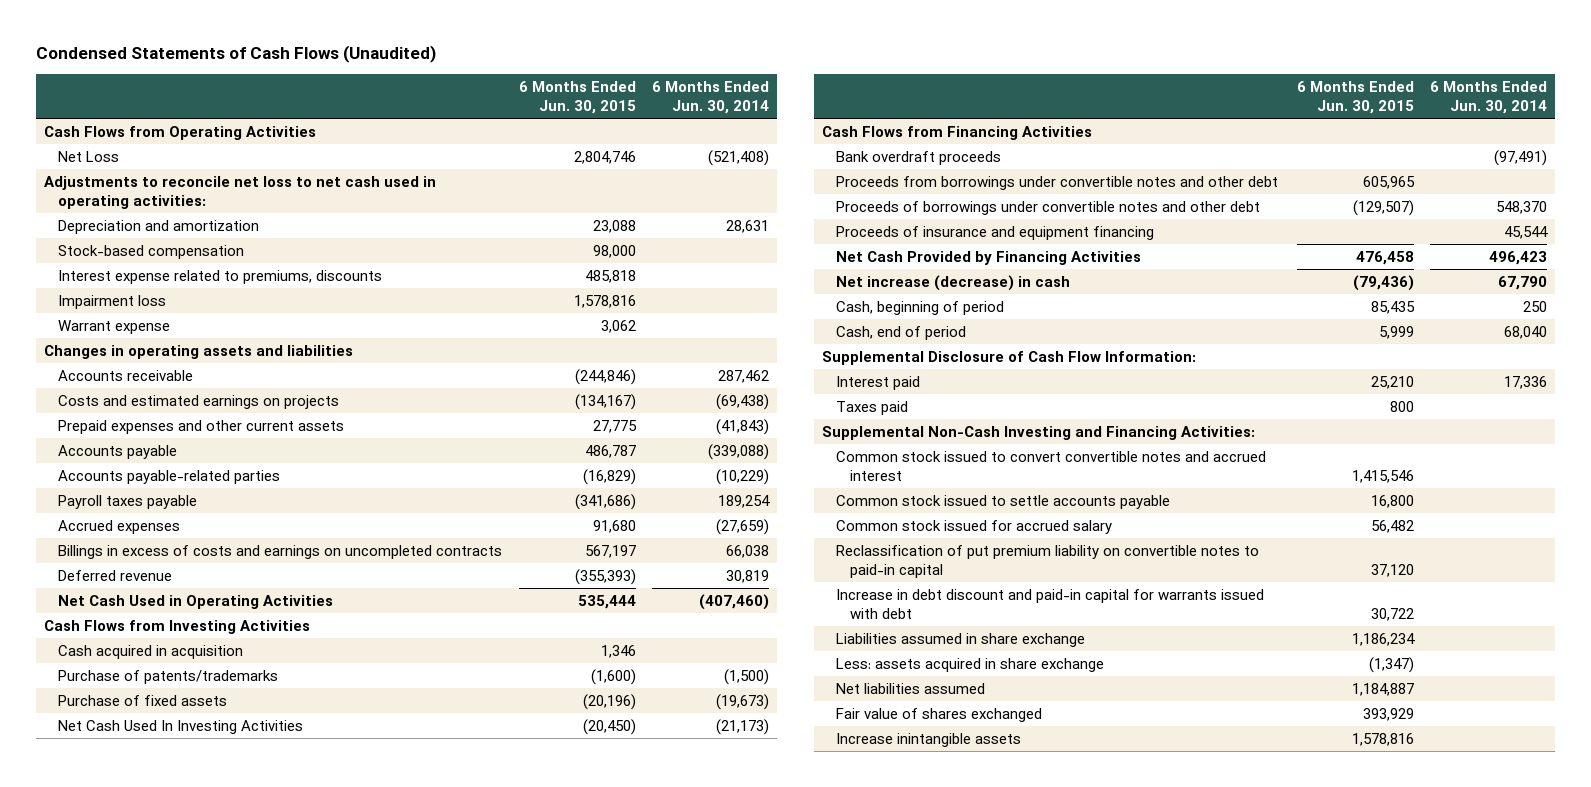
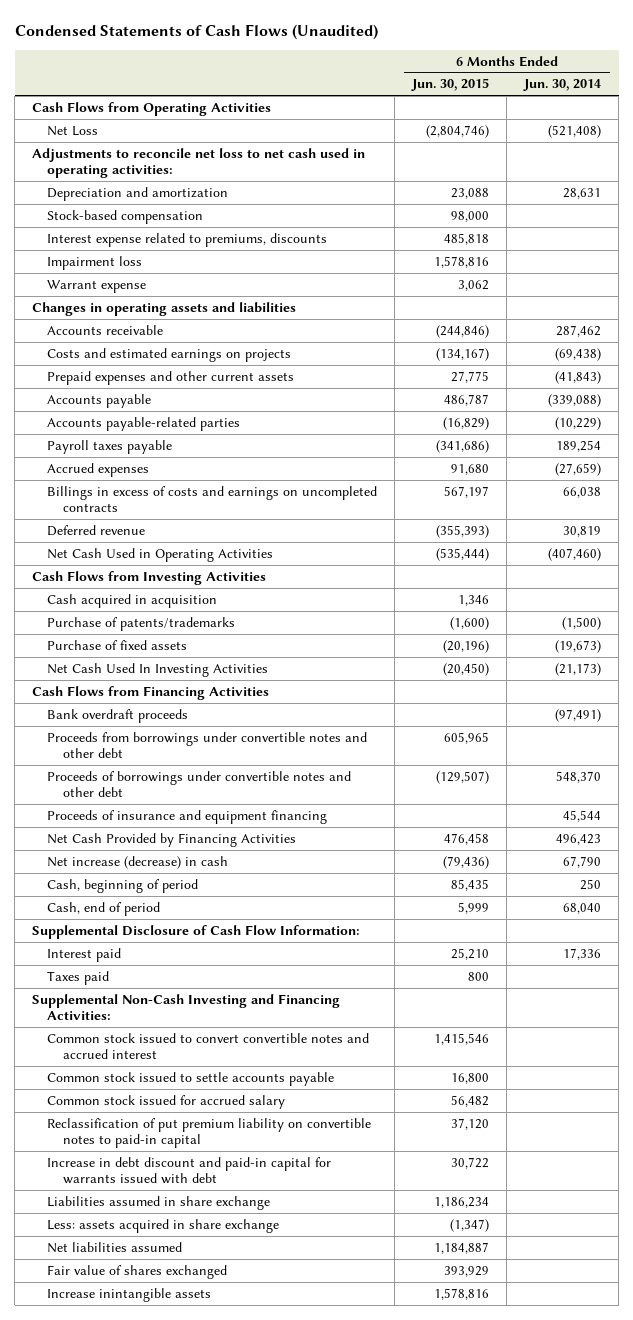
[573,150,636,164] 2,804,746 -> [426,124,490,138] (2,804,746)
[577,594,636,609] 535,444 -> [436,547,490,561] (535,444)

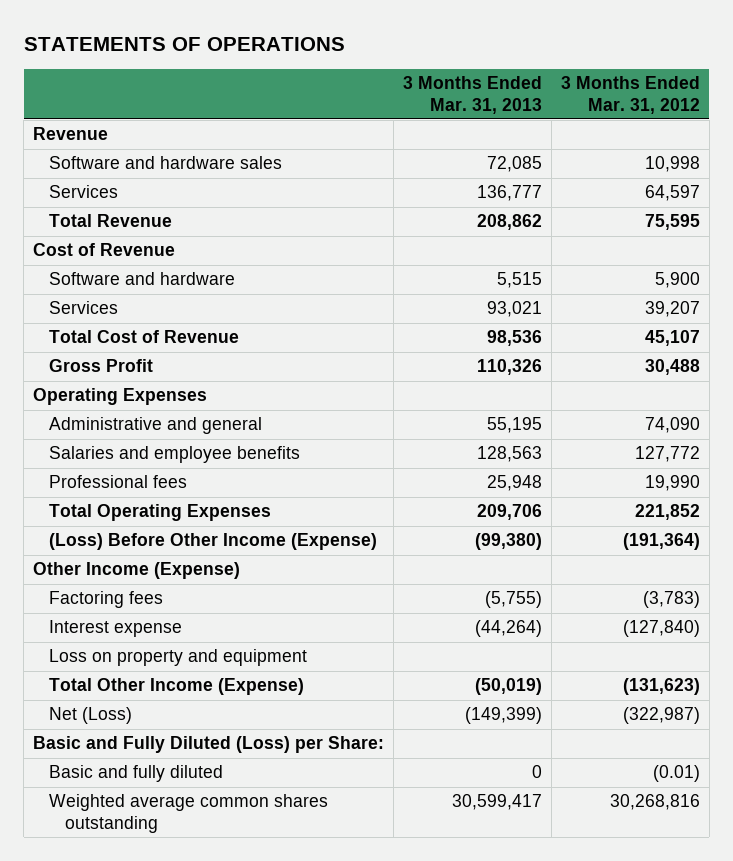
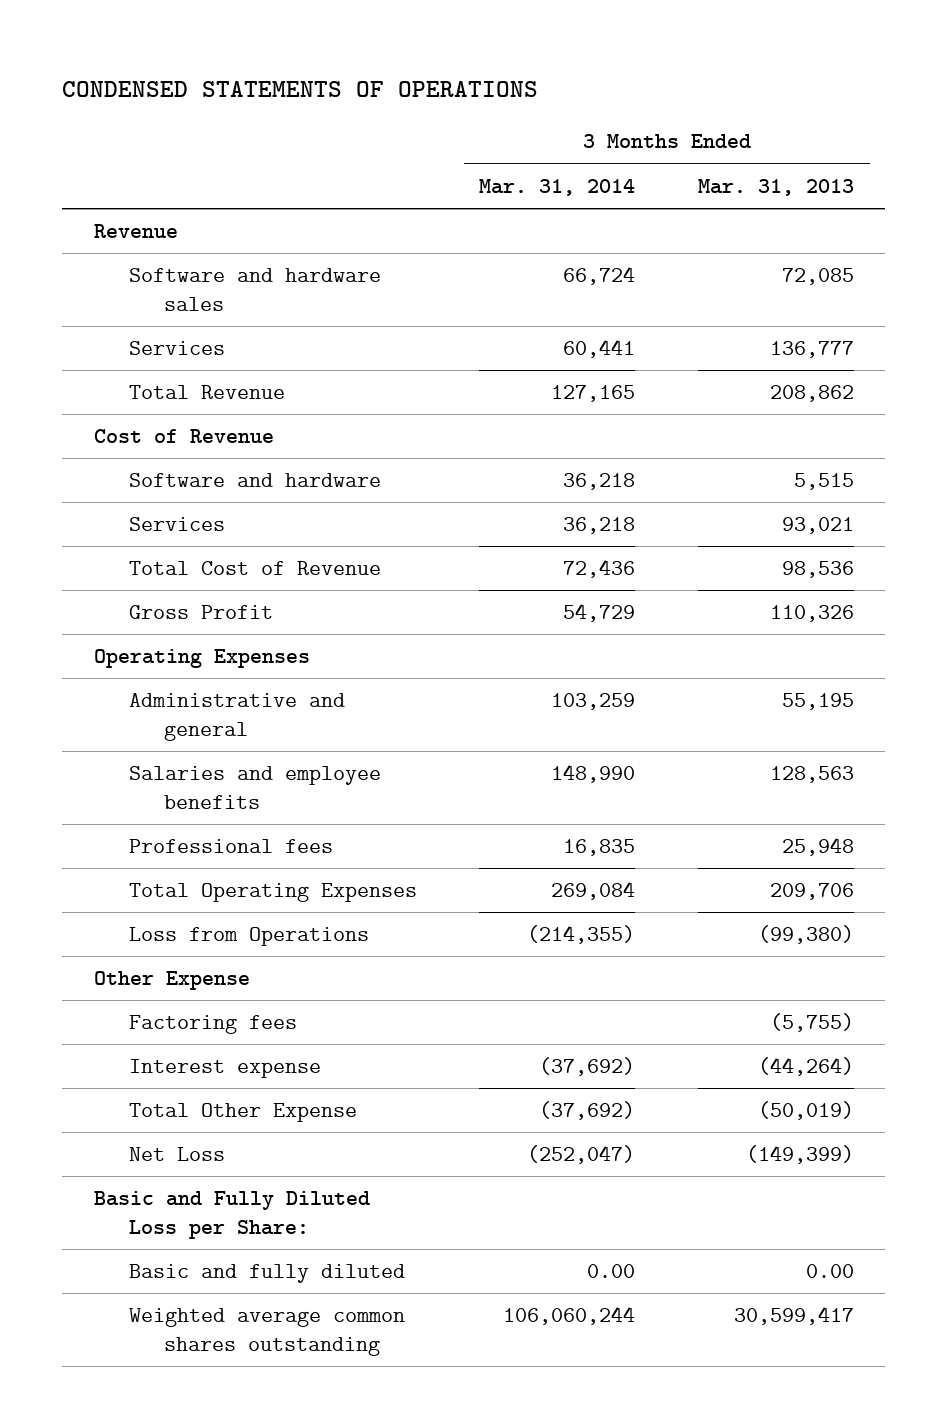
[23,37,345,52] STATEMENTS OF OPERATIONS -> [62,81,539,98] CONDENSED STATEMENTS OF OPERATIONS
[560,76,700,114] 3 Months Ended Mar. 31, 2012 -> none
none -> [479,178,636,196] Mar. 31, 2014
[49,533,378,551] (Loss) Before Other Income (Expense) -> [129,926,370,946] Loss from Operations
[33,562,241,580] Other Income (Expense) -> [93,970,250,990] Other Expense
[49,649,308,667] Loss on property and equipment -> none
[49,678,305,696] Total Other Income (Expense) -> [129,1102,358,1122] Total Other Expense
[49,707,133,725] Net (Loss) -> [129,1146,226,1161] Net Loss
[33,736,385,754] Basic and Fully Diluted (Loss) per Share: -> [93,1190,370,1239] Basic and Fully Diluted Loss per Share:
[531,765,542,779] 0 -> [805,1263,854,1278] 0.00

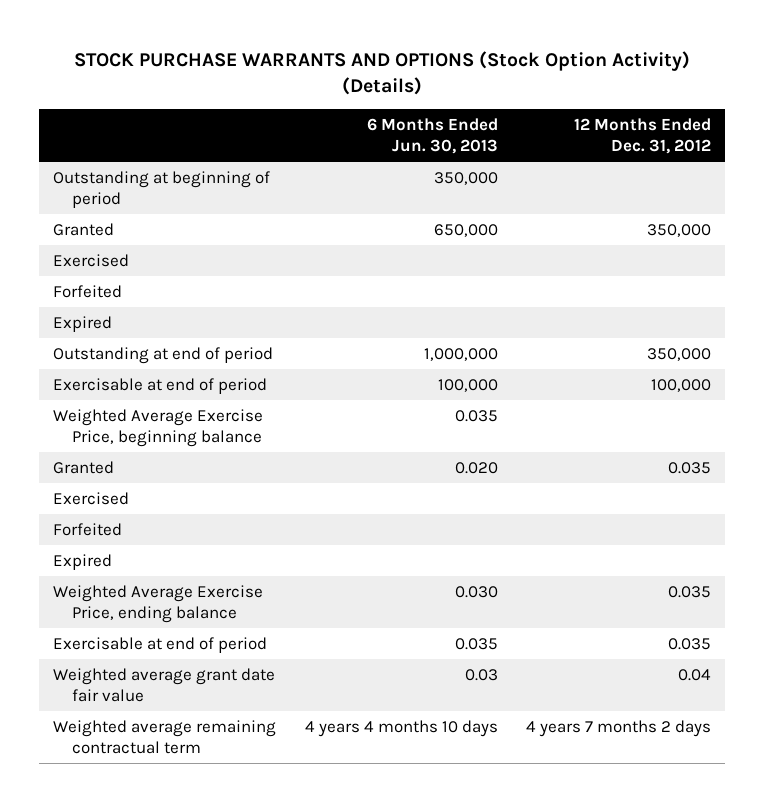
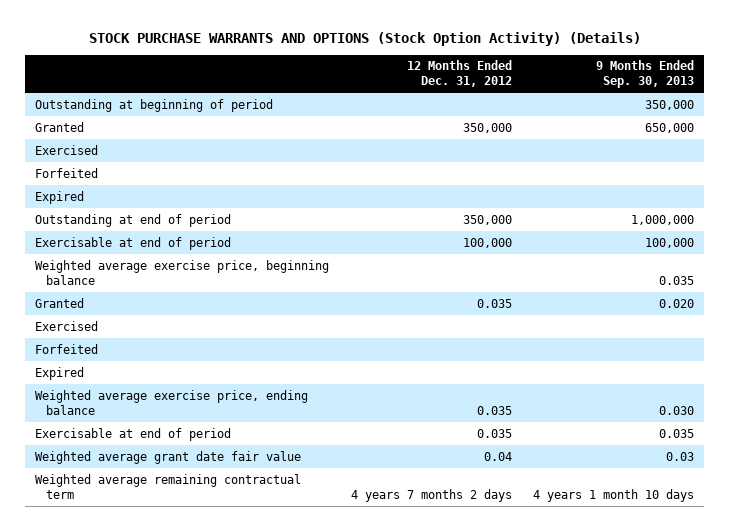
[366,118,498,155] 6 Months Ended Jun. 30, 2013 -> none
none -> [595,60,694,89] 9 Months Ended Sep. 30, 2013
[53,408,264,448] Weighted Average Exercise Price, beginning balance -> [35,259,330,285] Weighted average exercise price, beginning balance
[53,584,264,624] Weighted Average Exercise Price, ending balance -> [35,389,309,415] Weighted average exercise price, ending balance

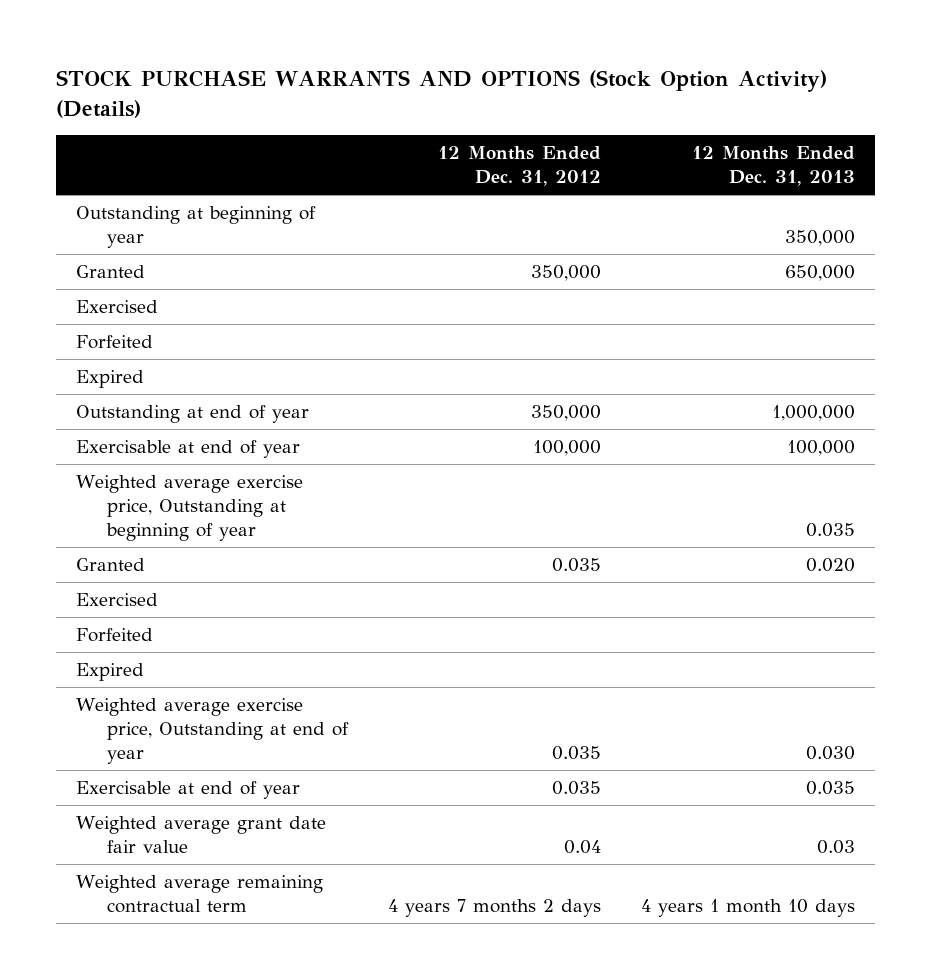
[595,60,694,89] 9 Months Ended Sep. 30, 2013 -> none
none -> [692,146,856,187] 12 Months Ended Dec. 31, 2013
[35,98,274,112] Outstanding at beginning of period -> [76,206,317,249] Outstanding at beginning of year
[35,213,232,227] Outstanding at end of period -> [76,405,310,424] Outstanding at end of year
[35,236,232,250] Exercisable at end of period -> [76,440,301,459] Exercisable at end of year
[35,259,330,285] Weighted average exercise price, beginning balance -> [76,475,304,542] Weighted average exercise price, Outstanding at beginning of year
[35,389,309,415] Weighted average exercise price, ending balance -> [76,698,349,765] Weighted average exercise price, Outstanding at end of year
[35,427,232,441] Exercisable at end of period -> [76,781,301,800] Exercisable at end of year

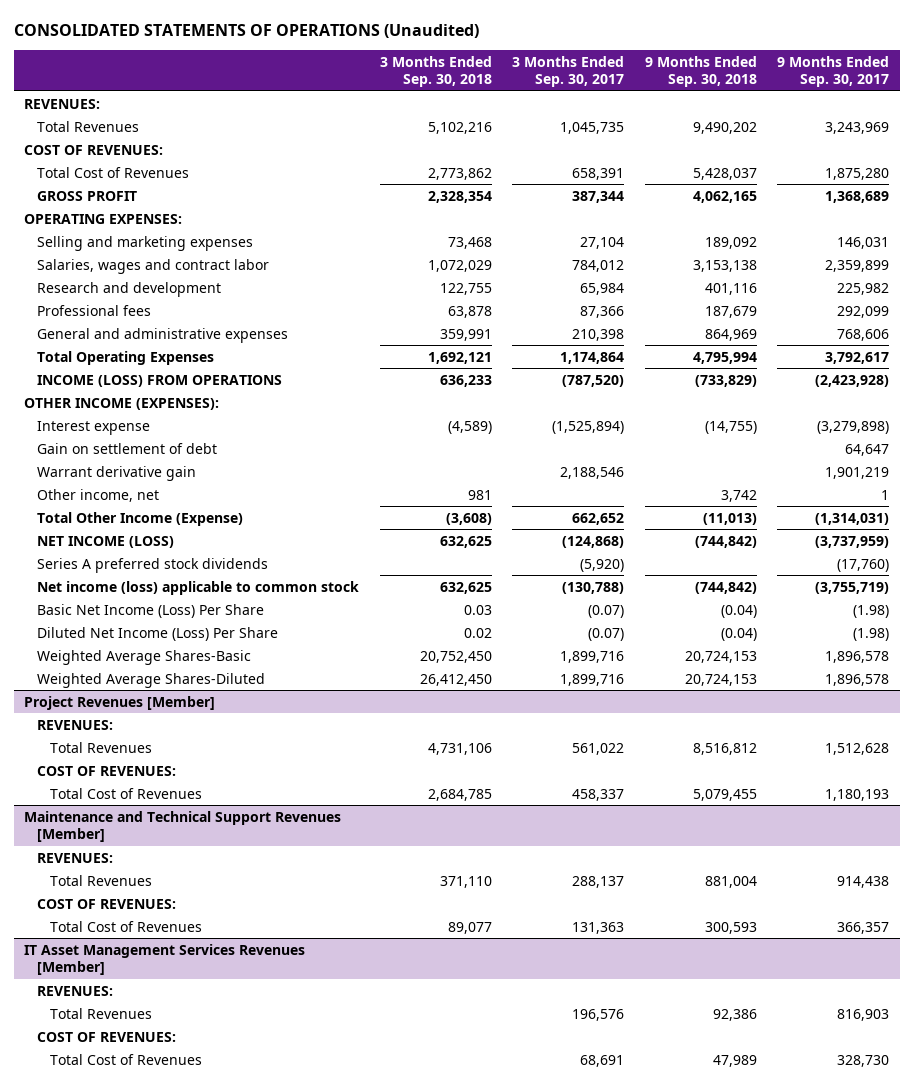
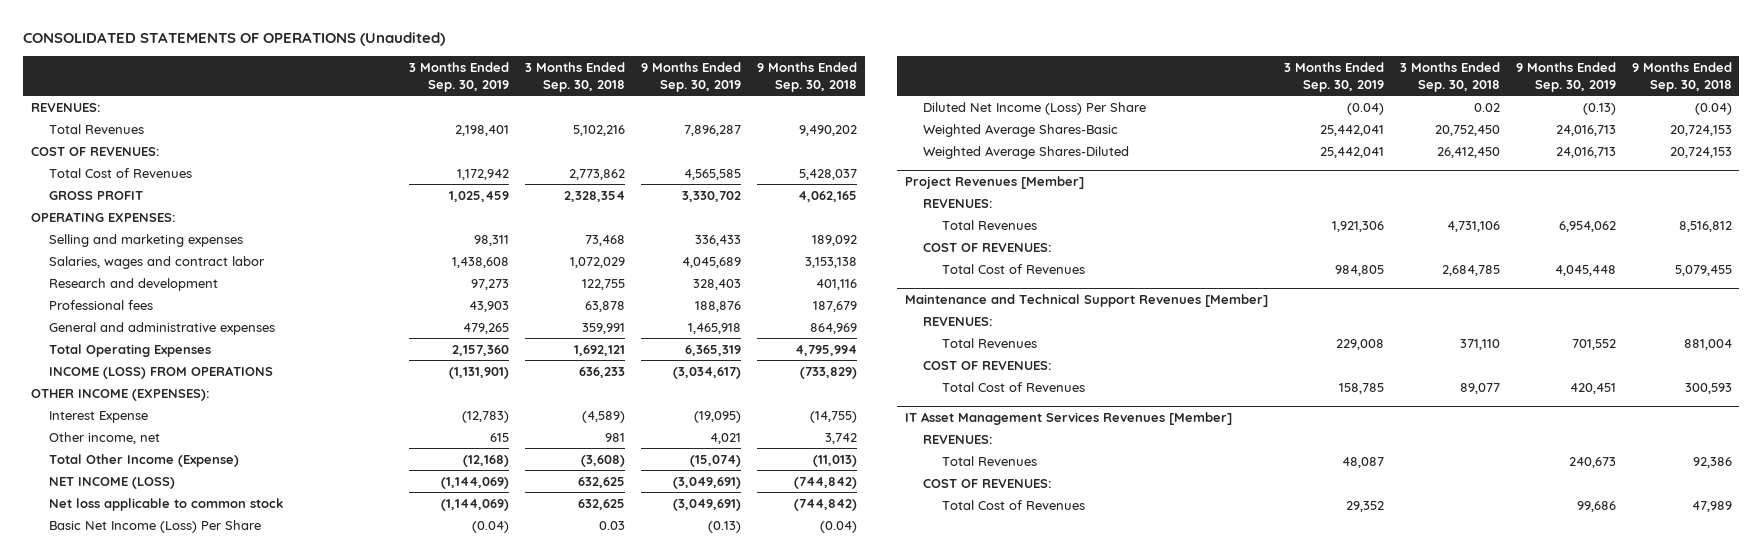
[512,55,625,88] 3 Months Ended Sep. 30, 2017 -> none
[777,55,890,88] 9 Months Ended Sep. 30, 2017 -> none
none -> [409,61,510,92] 3 Months Ended Sep. 30, 2019
none -> [640,61,741,92] 9 Months Ended Sep. 30, 2019
[37,442,218,454] Gain on settlement of debt -> none
[37,465,197,481] Warrant derivative gain -> none
[37,420,151,435] Interest expense -> [48,410,148,423] Interest Expense
[37,557,269,573] Series A preferred stock dividends -> none
[37,580,360,595] Net income (loss) applicable to common stock -> [48,497,283,511] Net loss applicable to common stock

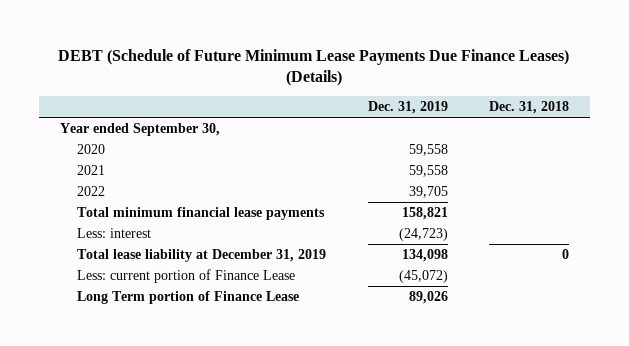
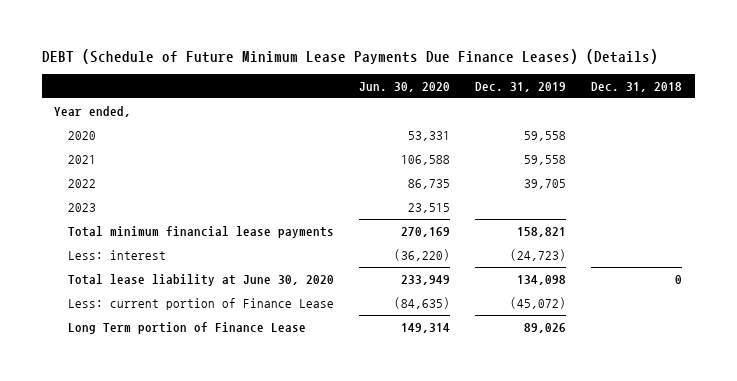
none -> [359,82,451,93] Jun. 30, 2020
[59,122,220,136] Year ended September 30, -> [54,105,132,117] Year ended,
none -> [67,202,96,212] 2023
[77,248,327,262] Total lease liability at December 31, 2019 -> [67,273,334,286] Total lease liability at June 30, 2020

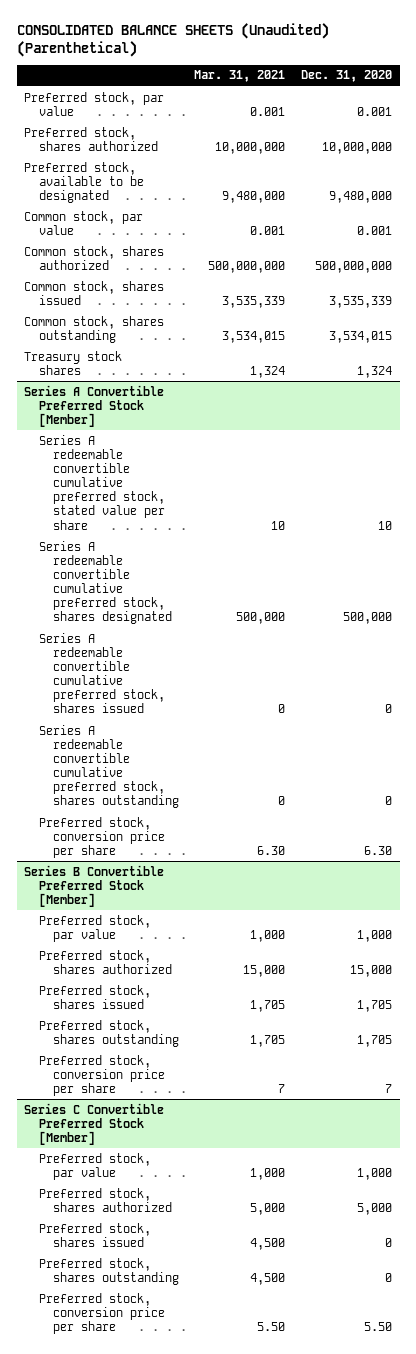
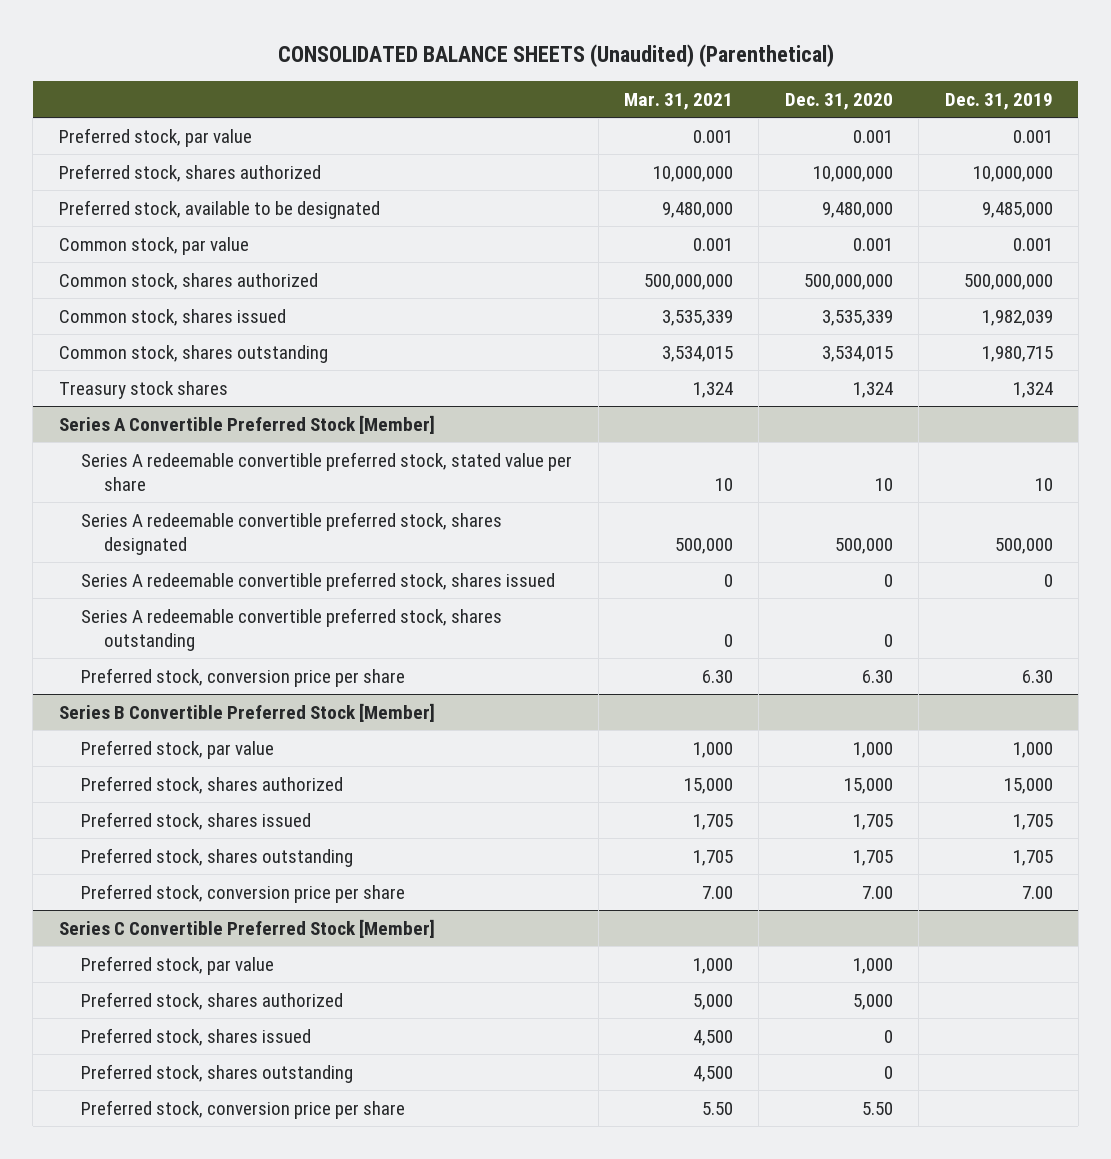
none -> [944,93,1053,111] Dec. 31, 2019
[38,434,165,530] Series A redeemable convertible cumulative preferred stock, stated value per share -> [81,451,573,491] Series A redeemable convertible preferred stock, stated value per share
[38,540,172,625] Series A redeemable convertible cumulative preferred stock, shares designated -> [81,511,503,555] Series A redeemable convertible preferred stock, shares designated
[38,632,165,714] Series A redeemable convertible cumulative preferred stock, shares issued -> [81,571,556,591] Series A redeemable convertible preferred stock, shares issued
[38,724,179,809] Series A redeemable convertible cumulative preferred stock, shares outstanding -> [81,607,503,651] Series A redeemable convertible preferred stock, shares outstanding
[278,1083,286,1093] 7 -> [702,885,734,899] 7.00
[384,1083,392,1093] 7 -> [861,885,893,899] 7.00

